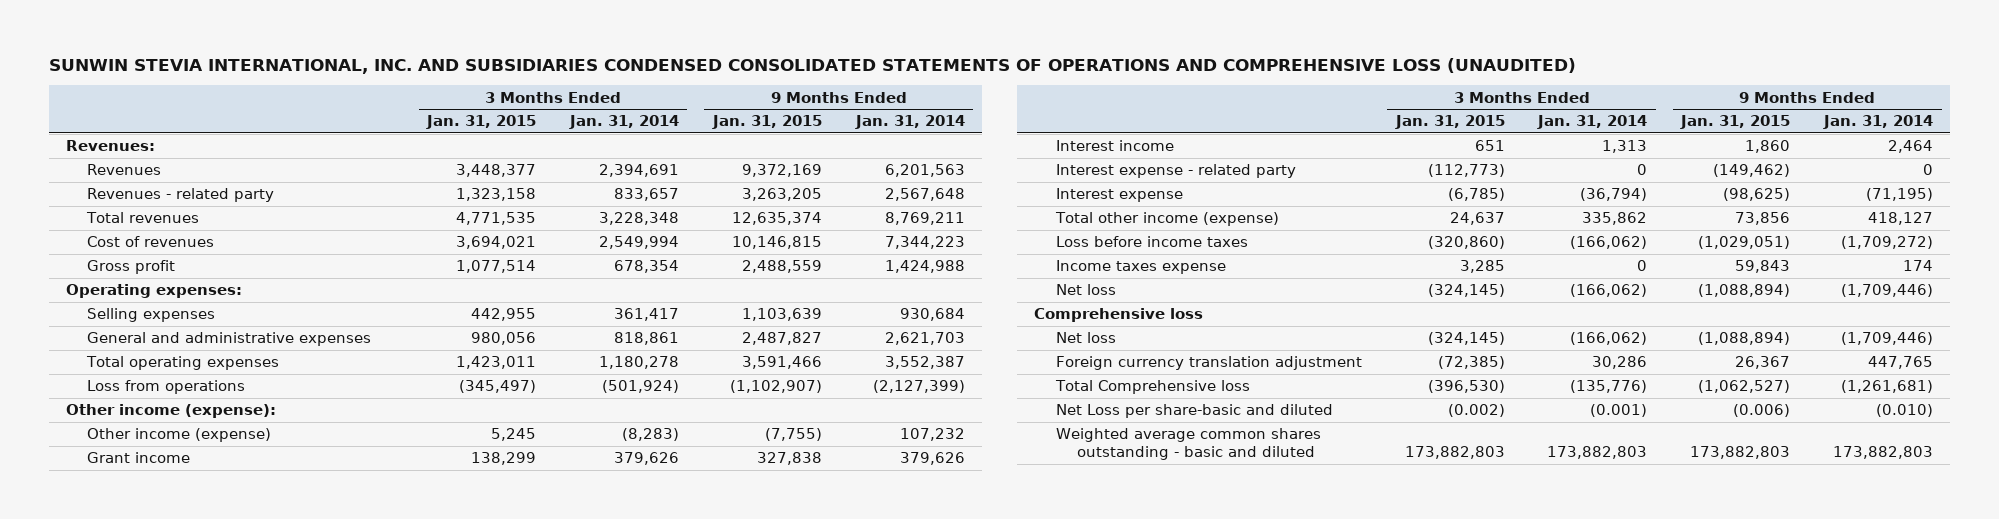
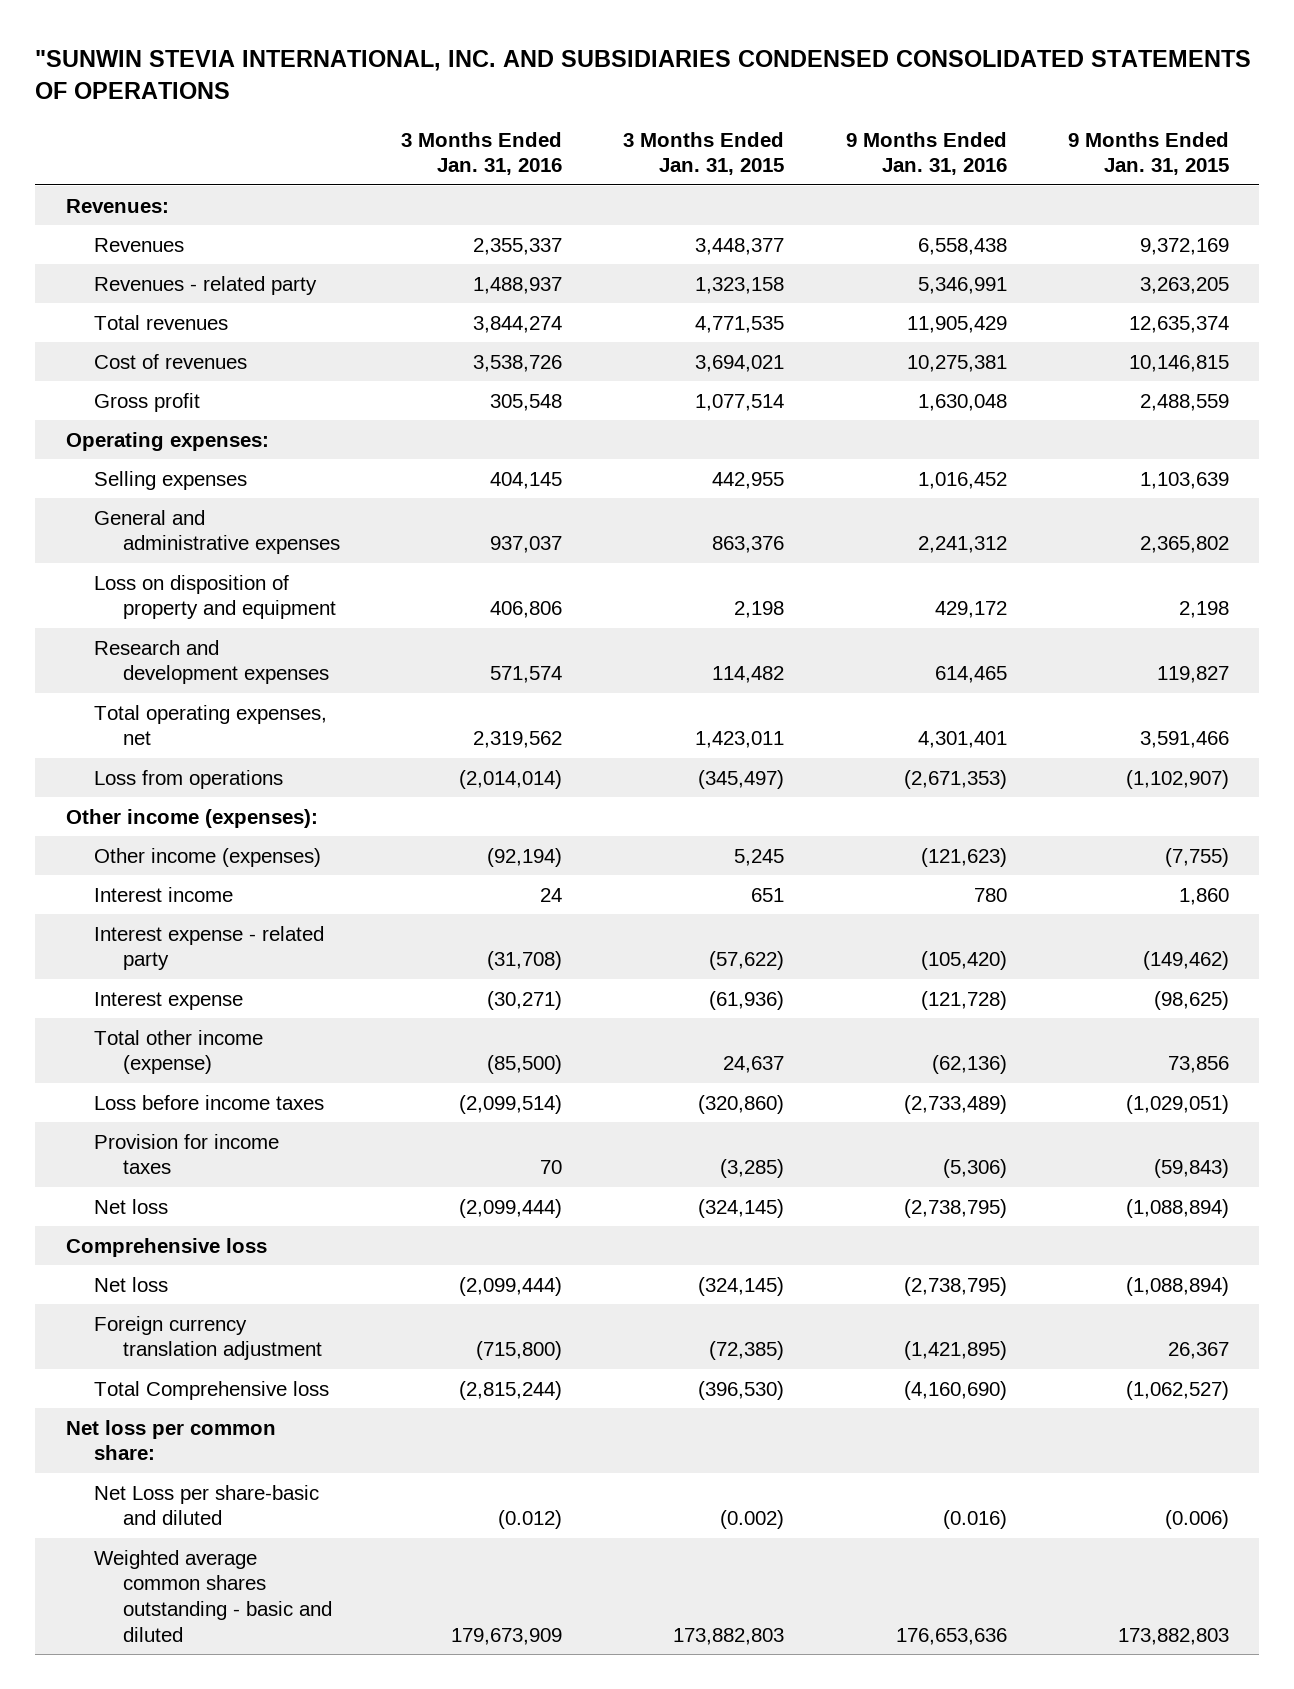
[48,58,1576,75] SUNWIN STEVIA INTERNATIONAL, INC. AND SUBSIDIARIES CONDENSED CONSOLIDATED STATEMENTS OF OPERATIONS AND COMPREHENSIVE LOSS (UNAUDITED) -> [35,50,1252,100] "SUNWIN STEVIA INTERNATIONAL, INC. AND SUBSIDIARIES CONDENSED CONSOLIDATED STATEMENTS OF OPERATIONS
[568,115,679,130] Jan. 31, 2014 -> none
[854,115,965,130] Jan. 31, 2014 -> none
none -> [401,131,563,176] 3 Months Ended Jan. 31, 2016
none -> [845,131,1007,176] 9 Months Ended Jan. 31, 2016
[471,332,537,346] 980,056 -> [712,536,785,554] 863,376
[741,332,822,346] 2,487,827 -> [1139,536,1229,554] 2,365,802
none -> [94,574,337,620] Loss on disposition of property and equipment
none -> [94,639,330,685] Research and development expenses
[86,356,280,371] Total operating expenses -> [94,704,328,746] Total operating expenses, net
[87,452,191,464] Grant income -> none
[65,404,276,419] Other income (expense): -> [65,808,318,828] Other income (expenses):
[87,428,272,443] Other income (expense) -> [94,847,322,867] Other income (expenses)
[1427,164,1505,178] (112,773) -> [709,951,785,971] (57,622)
[1447,188,1505,202] (6,785) -> [709,990,785,1010] (61,936)
[1055,260,1226,275] Income taxes expense -> [94,1133,280,1175] Provision for income taxes
[1459,260,1505,274] 3,285 -> [720,1159,785,1179] (3,285)
[1735,260,1791,274] 59,843 -> [1153,1159,1229,1179] (59,843)
none -> [65,1419,276,1461] Net loss per common share:

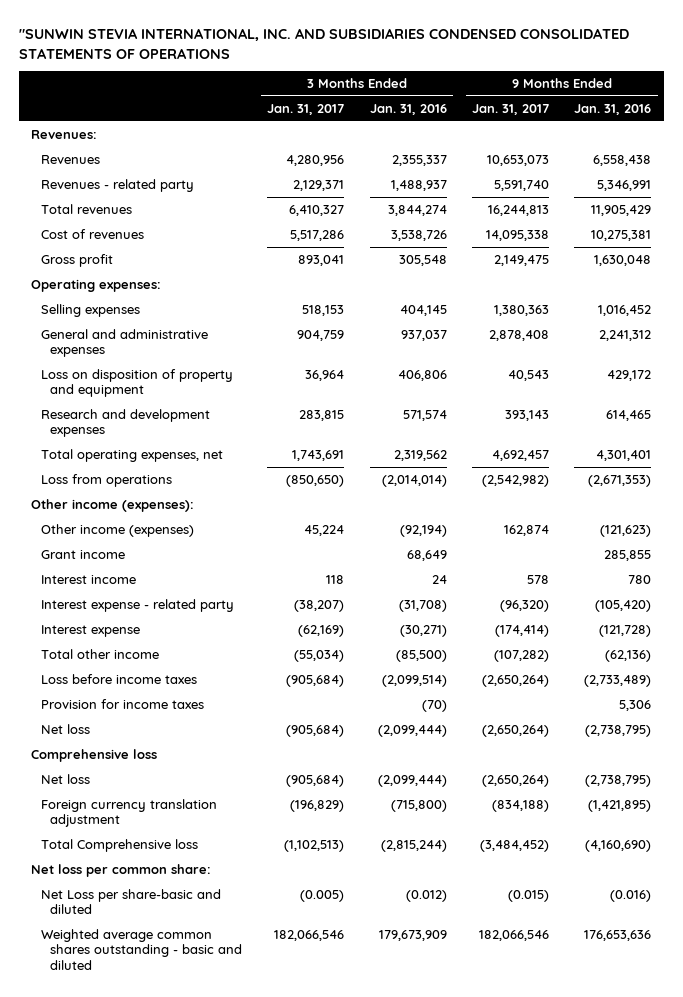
[623,131,785,176] 3 Months Ended Jan. 31, 2015 -> none
[1067,131,1229,176] 9 Months Ended Jan. 31, 2015 -> none
none -> [267,103,345,115] Jan. 31, 2017
none -> [471,103,549,115] Jan. 31, 2017
none -> [40,549,125,559] Grant income
[94,1029,264,1075] Total other income (expense) -> [40,648,159,659] Total other income
[540,1160,563,1175] 70 -> [421,699,447,712] (70)
[942,1159,1007,1179] (5,306) -> [619,699,652,711] 5,306

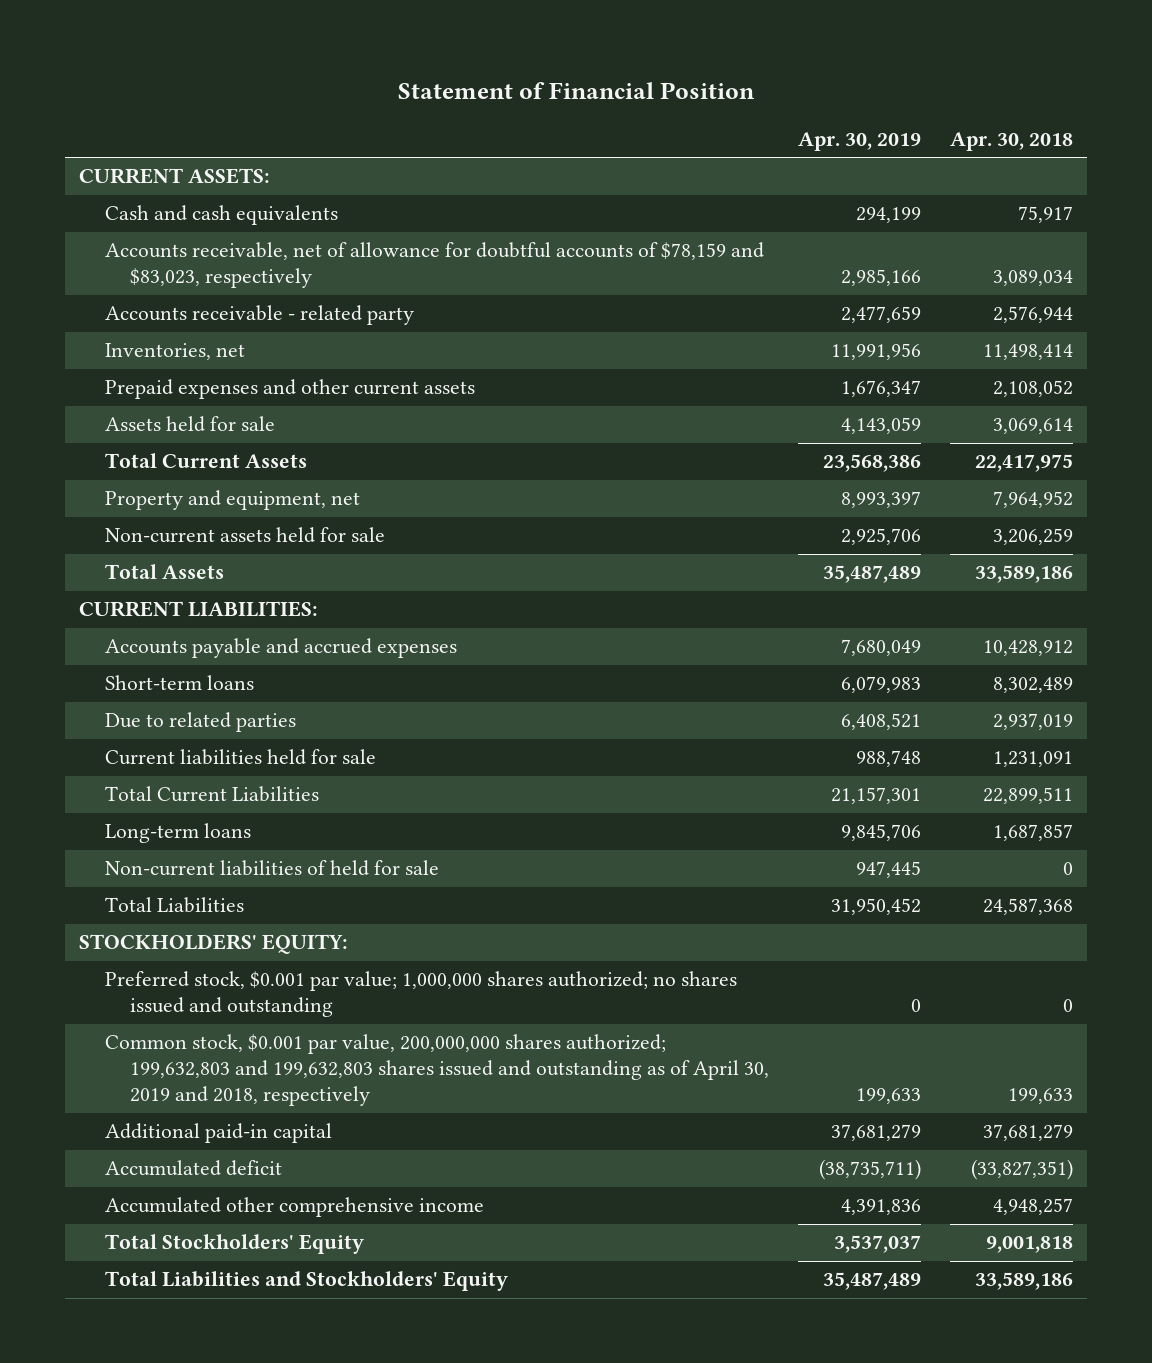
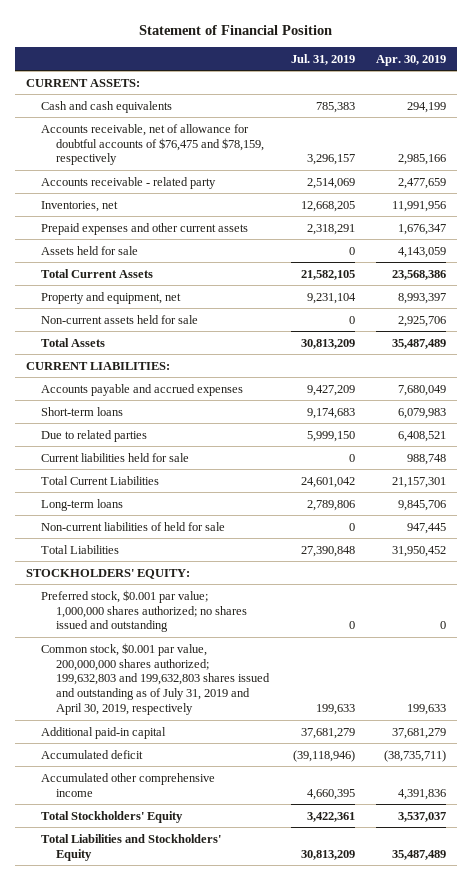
[949,131,1073,151] Apr. 30, 2018 -> none
none -> [290,53,355,65] Jul. 31, 2019
[104,242,764,289] Accounts receivable, net of allowance for doubtful accounts of $78,159 and $83,023, respectively -> [41,123,265,166] Accounts receivable, net of allowance for doubtful accounts of $76,475 and $78,159, respectively
[104,1034,770,1107] Common stock, $0.001 par value, 200,000,000 shares authorized; 199,632,803 and 199,632,803 shares issued and outstanding as of April 30, 2019 and 2018, respectively -> [41,642,271,716] Common stock, $0.001 par value, 200,000,000 shares authorized; 199,632,803 and 199,632,803 shares issued and outstanding as of July 31, 2019 and April 30, 2019, respectively

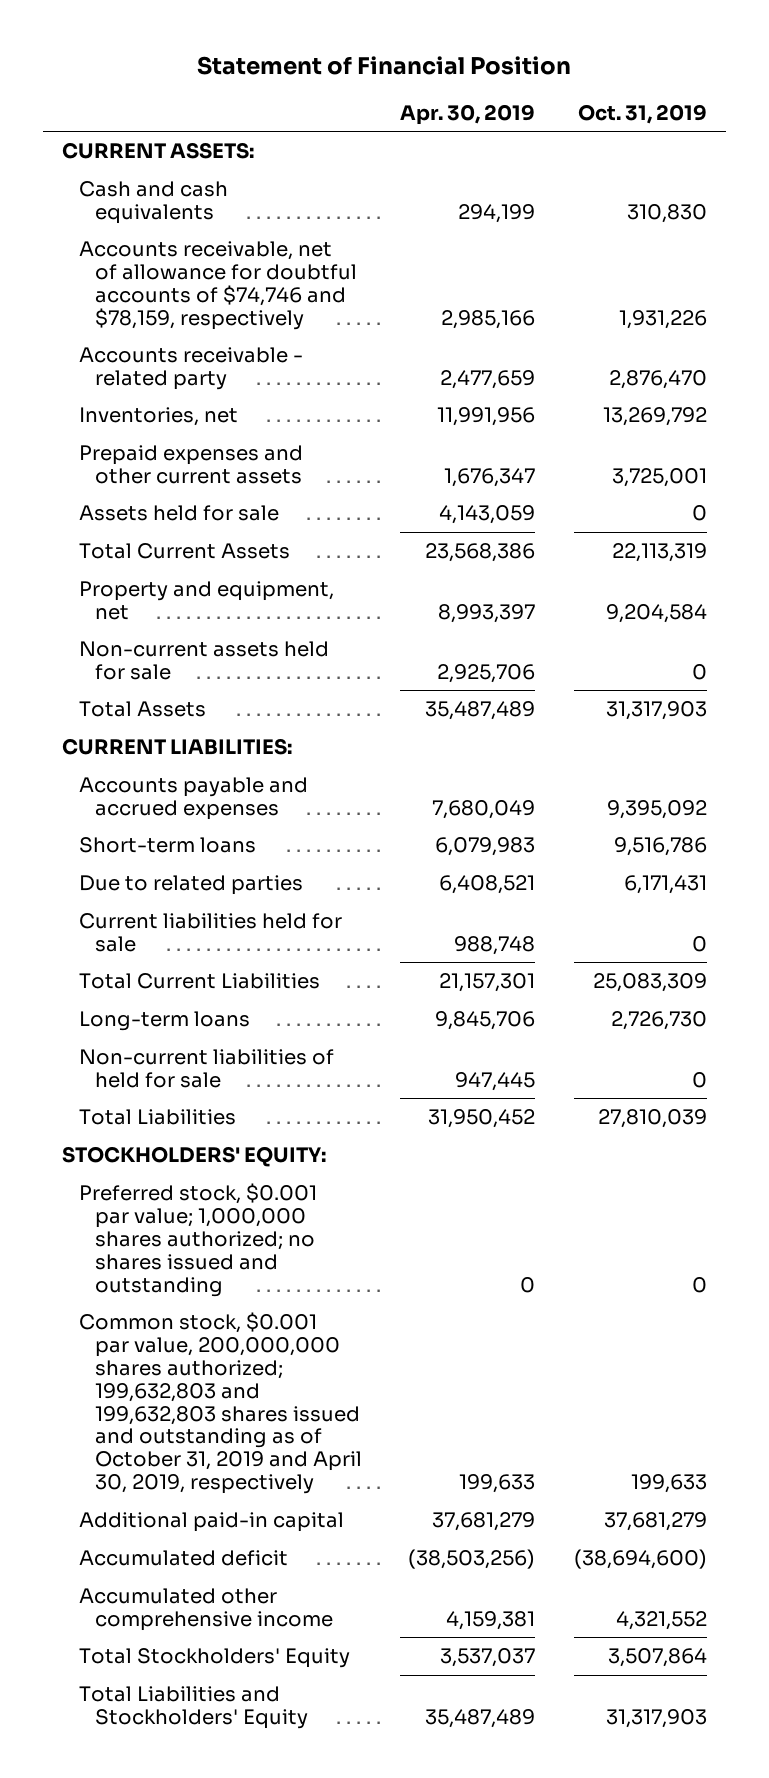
[290,53,355,65] Jul. 31, 2019 -> none
none -> [577,103,707,124] Oct. 31, 2019
[41,123,265,166] Accounts receivable, net of allowance for doubtful accounts of $76,475 and $78,159, respectively -> [78,240,358,330] Accounts receivable, net of allowance for doubtful accounts of $74,746 and $78,159, respectively
[41,642,271,716] Common stock, $0.001 par value, 200,000,000 shares authorized; 199,632,803 and 199,632,803 shares issued and outstanding as of July 31, 2019 and April 30, 2019, respectively -> [78,1311,363,1495] Common stock, $0.001 par value, 200,000,000 shares authorized; 199,632,803 and 199,632,803 shares issued and outstanding as of October 31, 2019 and April 30, 2019, respectively
[384,749,447,762] (38,735,711) -> [408,1548,536,1569] (38,503,256)
[398,788,447,800] 4,391,836 -> [446,1610,536,1630] 4,159,381

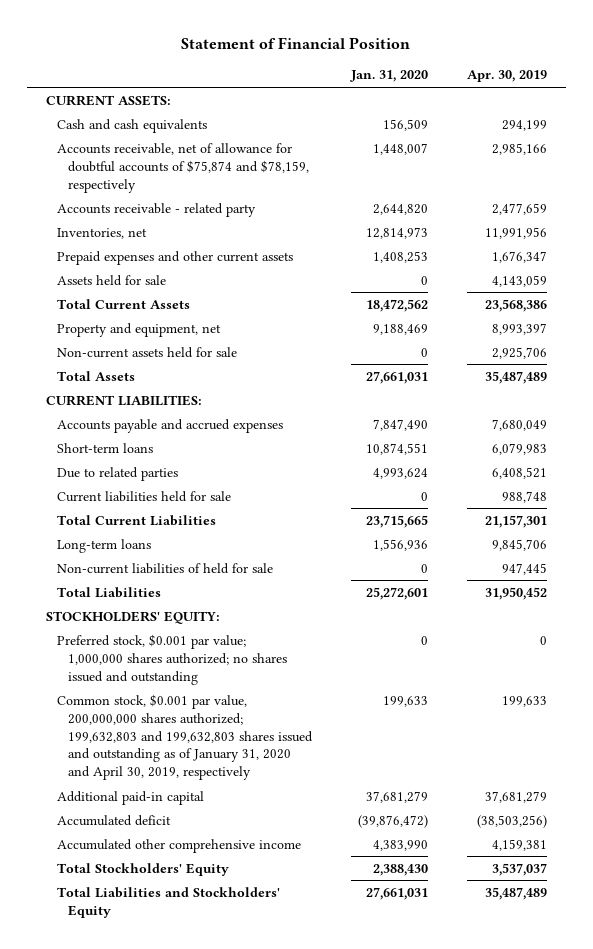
[577,103,707,124] Oct. 31, 2019 -> none
none -> [349,70,428,83] Jan. 31, 2020
[78,240,358,330] Accounts receivable, net of allowance for doubtful accounts of $74,746 and $78,159, respectively -> [57,142,310,193] Accounts receivable, net of allowance for doubtful accounts of $75,874 and $78,159, respectively
[78,1311,363,1495] Common stock, $0.001 par value, 200,000,000 shares authorized; 199,632,803 and 199,632,803 shares issued and outstanding as of October 31, 2019 and April 30, 2019, respectively -> [57,693,314,781] Common stock, $0.001 par value, 200,000,000 shares authorized; 199,632,803 and 199,632,803 shares issued and outstanding as of January 31, 2020 and April 30, 2019, respectively

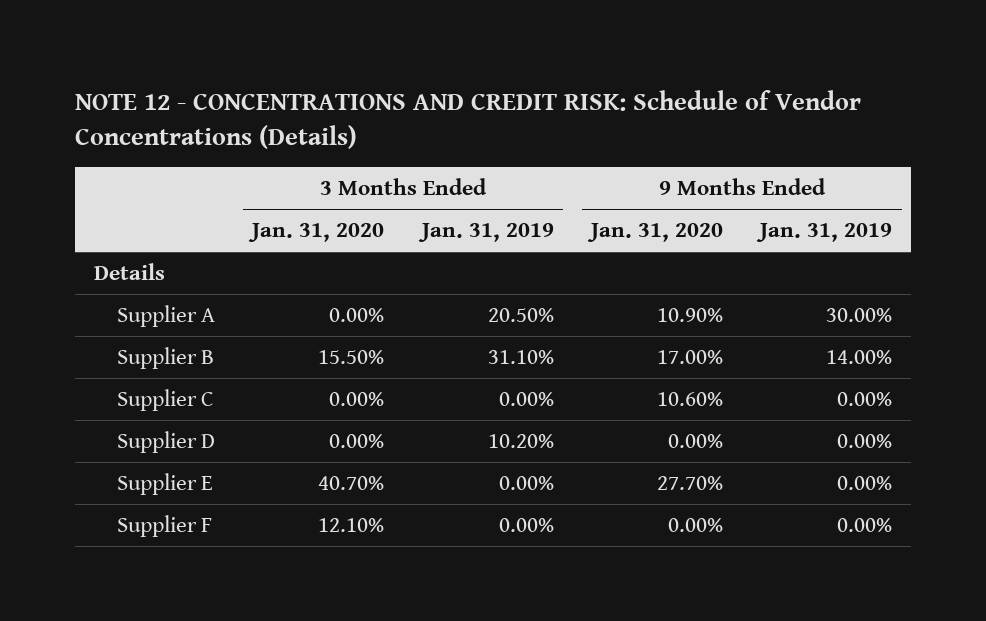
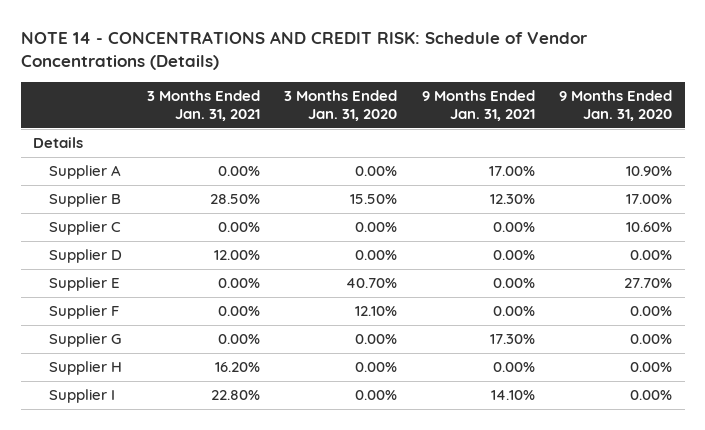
[74,89,861,149] NOTE 12 - CONCENTRATIONS AND CREDIT RISK: Schedule of Vendor Concentrations (Details) -> [20,30,588,70] NOTE 14 - CONCENTRATIONS AND CREDIT RISK: Schedule of Vendor Concentrations (Details)
[417,223,554,243] Jan. 31, 2019 -> none
[756,223,893,243] Jan. 31, 2019 -> none
none -> [146,89,260,121] 3 Months Ended Jan. 31, 2021
none -> [421,89,535,121] 9 Months Ended Jan. 31, 2021
none -> [49,333,122,348] Supplier G
none -> [49,361,123,376] Supplier H
none -> [49,389,116,404] Supplier I

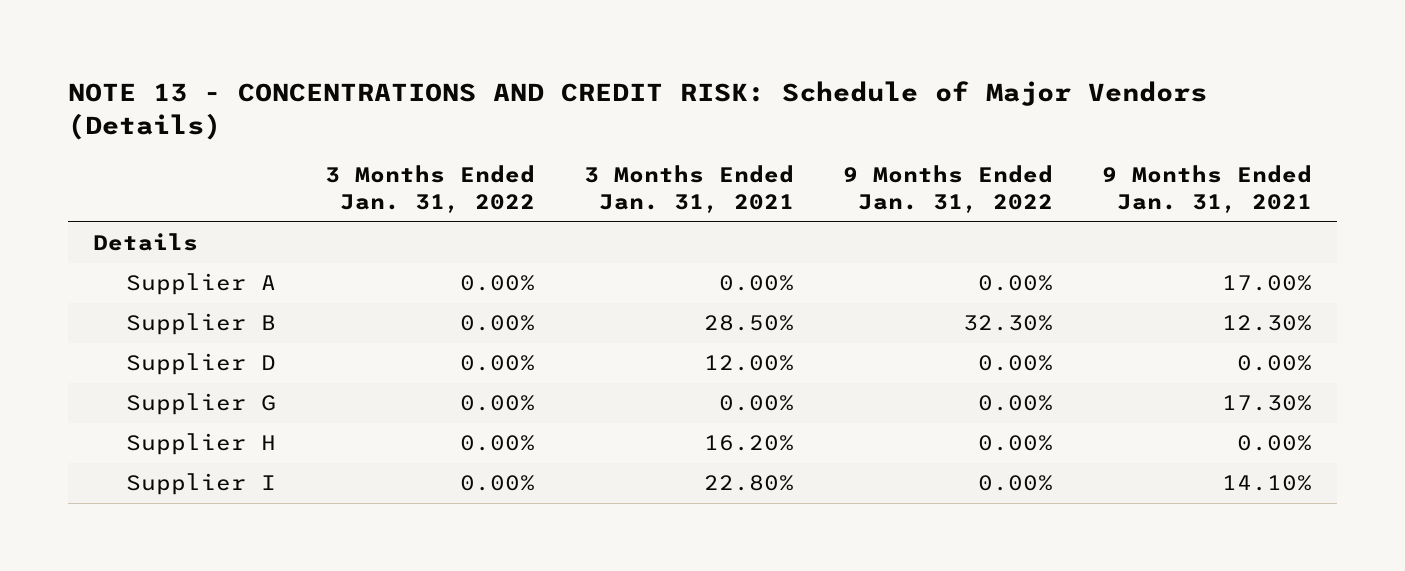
[20,30,588,70] NOTE 14 - CONCENTRATIONS AND CREDIT RISK: Schedule of Vendor Concentrations (Details) -> [68,80,1208,140] NOTE 13 - CONCENTRATIONS AND CREDIT RISK: Schedule of Major Vendors (Details)
[284,89,398,121] 3 Months Ended Jan. 31, 2020 -> none
[559,89,673,121] 9 Months Ended Jan. 31, 2020 -> none
none -> [325,164,536,214] 3 Months Ended Jan. 31, 2022
none -> [843,164,1054,214] 9 Months Ended Jan. 31, 2022
[49,221,122,236] Supplier C -> none
[49,277,121,292] Supplier E -> none
[49,305,120,320] Supplier F -> none

